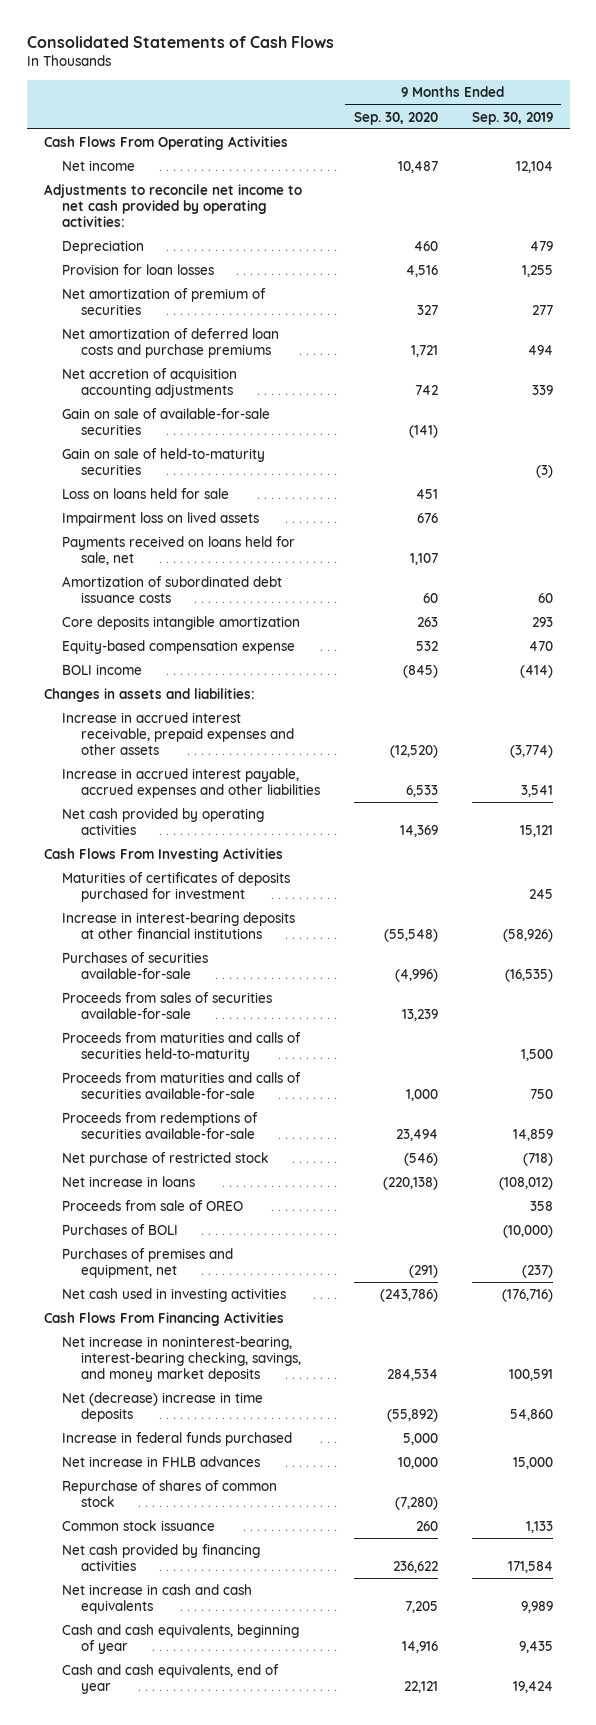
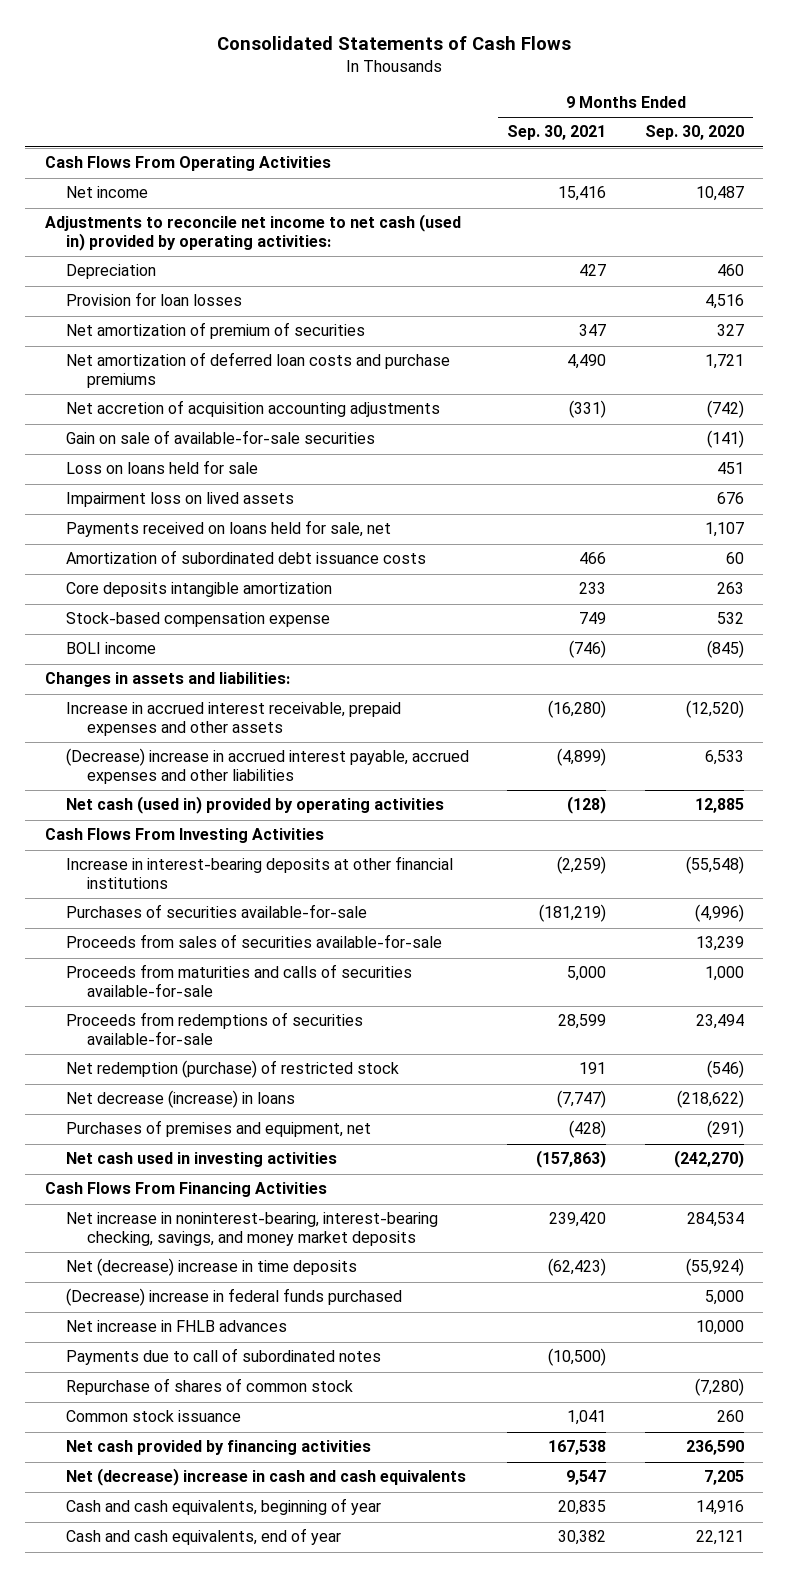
[471,111,553,125] Sep. 30, 2019 -> none
none -> [507,125,607,141] Sep. 30, 2021
[43,184,302,227] Adjustments to reconcile net income to net cash provided by operating activities: -> [44,214,461,252] Adjustments to reconcile net income to net cash (used in) provided by operating activities:
[414,384,438,395] 742 -> [706,400,744,419] (742)
[62,448,266,475] Gain on sale of held-to-maturity securities -> none
[62,640,296,655] Equity-based compensation expense -> [65,612,330,628] Stock-based compensation expense
[62,768,320,798] Increase in accrued interest payable, accrued expenses and other liabilities -> [65,748,469,785] (Decrease) increase in accrued interest payable, accrued expenses and other liabilities
[62,808,265,835] Net cash provided by operating activities -> [65,796,444,815] Net cash (used in) provided by operating activities
[399,824,438,837] 14,369 -> [694,798,744,814] 12,885
[62,872,291,902] Maturities of certificates of deposits purchased for investment -> none
[62,1032,302,1062] Proceeds from maturities and calls of securities held-to-maturity -> none
[62,1200,244,1212] Proceeds from sale of OREO -> none
[62,1224,179,1236] Purchases of BOLI -> none
[62,1152,270,1167] Net purchase of restricted stock -> [65,1060,399,1079] Net redemption (purchase) of restricted stock
[62,1176,196,1188] Net increase in loans -> [65,1090,295,1109] Net decrease (increase) in loans
[382,1177,438,1191] (220,138) -> [676,1090,744,1109] (218,622)
[379,1289,438,1303] (243,786) -> [673,1150,744,1169] (242,270)
[386,1408,438,1422] (55,892) -> [685,1258,744,1277] (55,924)
[62,1432,293,1447] Increase in federal funds purchased -> [65,1288,402,1307] (Decrease) increase in federal funds purchased
none -> [65,1348,381,1366] Payments due to call of subordinated notes
[392,1560,438,1573] 236,622 -> [685,1440,744,1456] 236,590
[62,1584,253,1614] Net increase in cash and cash equivalents -> [65,1468,466,1487] Net (decrease) increase in cash and cash equivalents

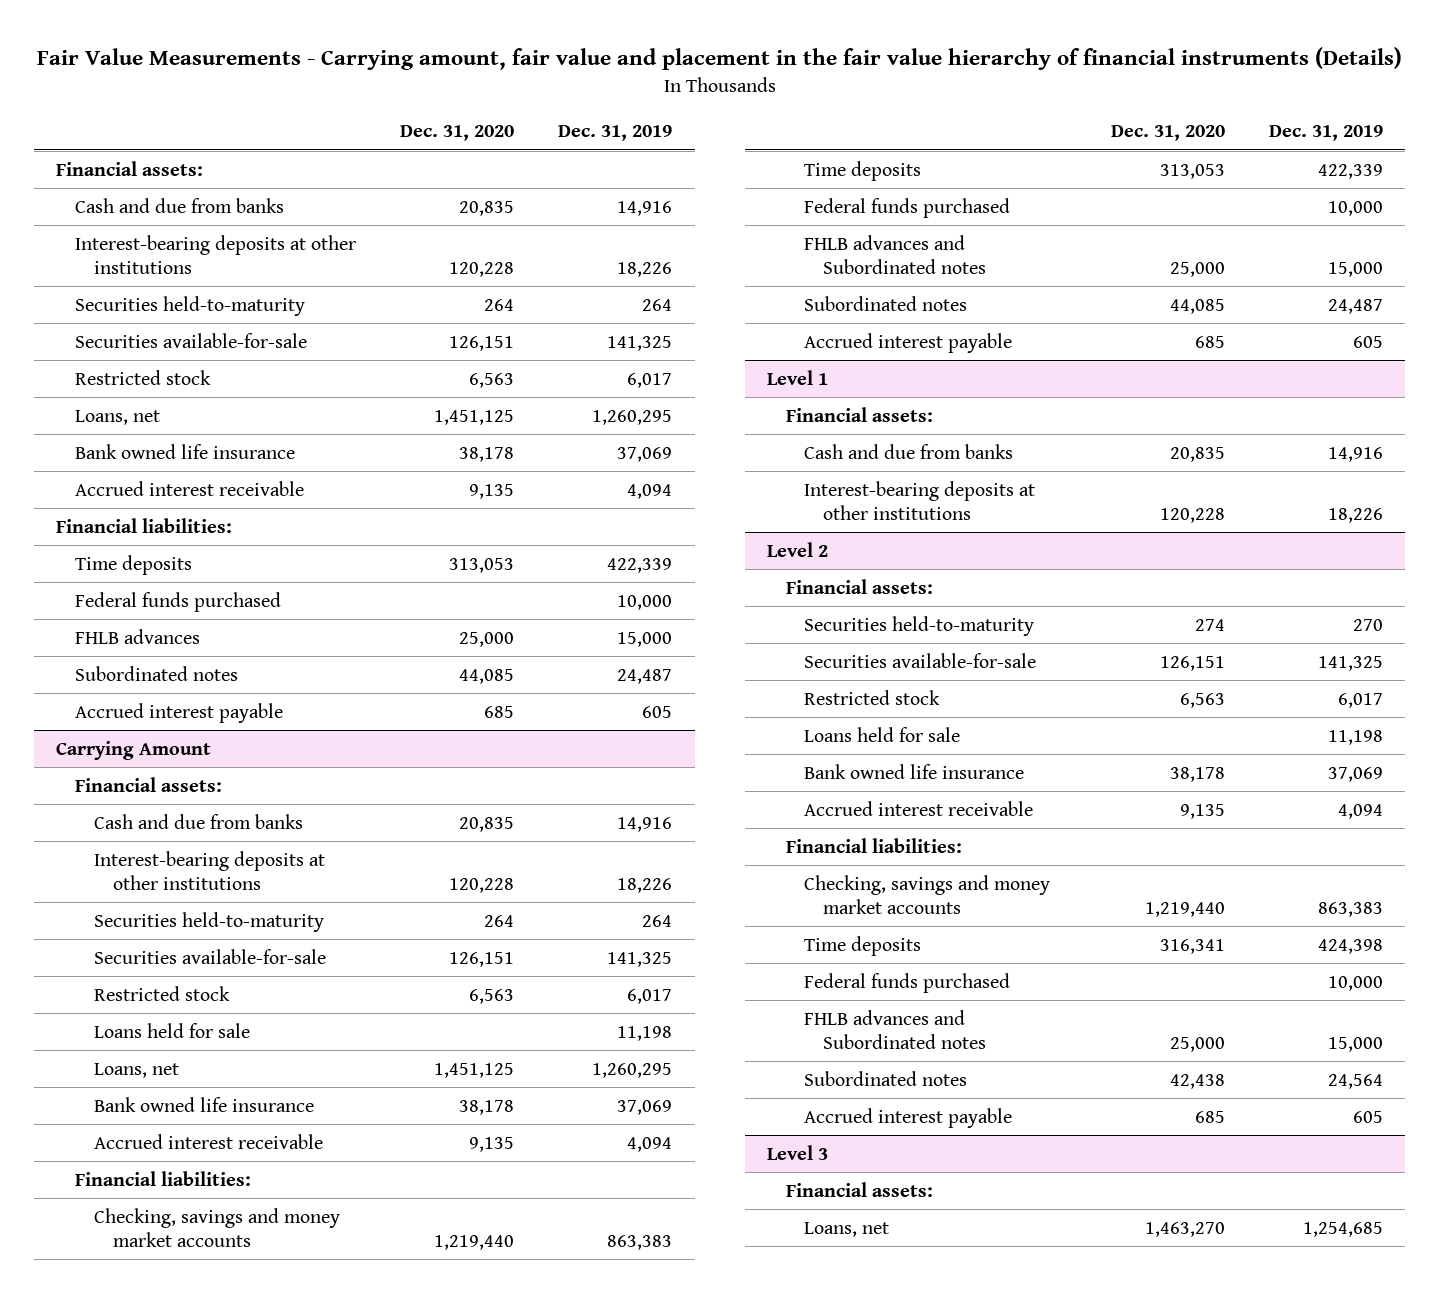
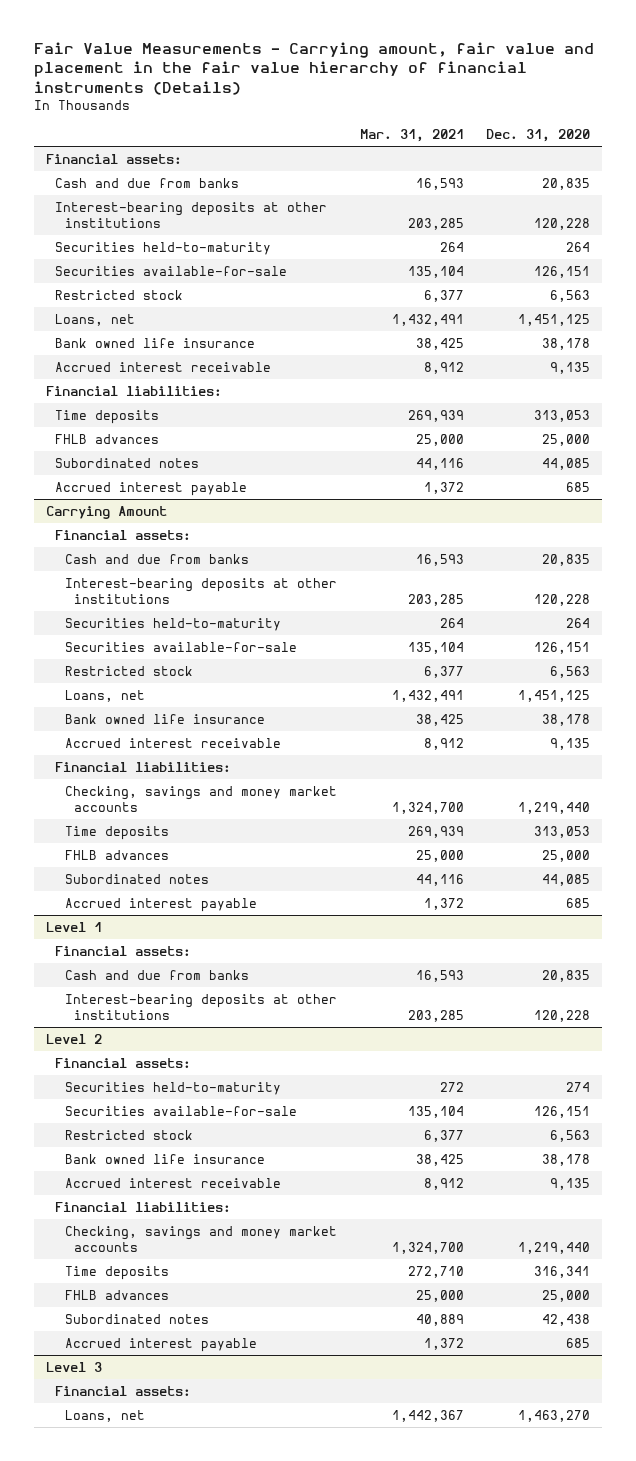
[558,125,673,142] Dec. 31, 2019 -> none
none -> [359,129,464,143] Mar. 31, 2021
[75,591,282,612] Federal funds purchased -> none
[93,1022,250,1038] Loans held for sale -> none
[804,197,1011,218] Federal funds purchased -> none
[804,234,986,274] FHLB advances and Subordinated notes -> none
none -> [64,849,169,860] FHLB advances
[804,726,961,742] Loans held for sale -> none
[804,972,1011,993] Federal funds purchased -> none
[804,1009,986,1049] FHLB advances and Subordinated notes -> none
none -> [64,1289,169,1300] FHLB advances

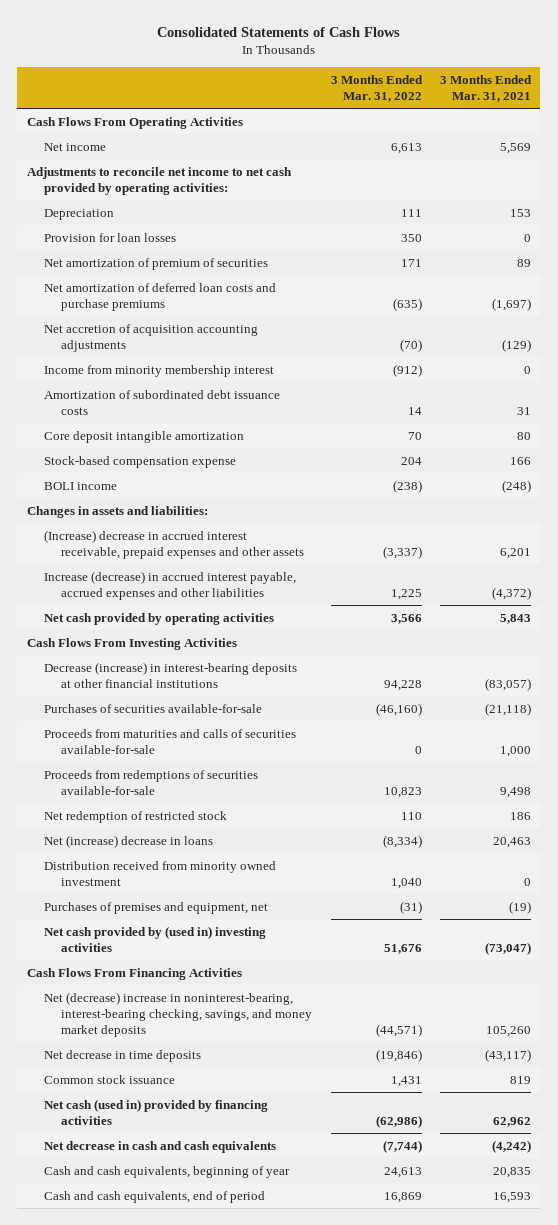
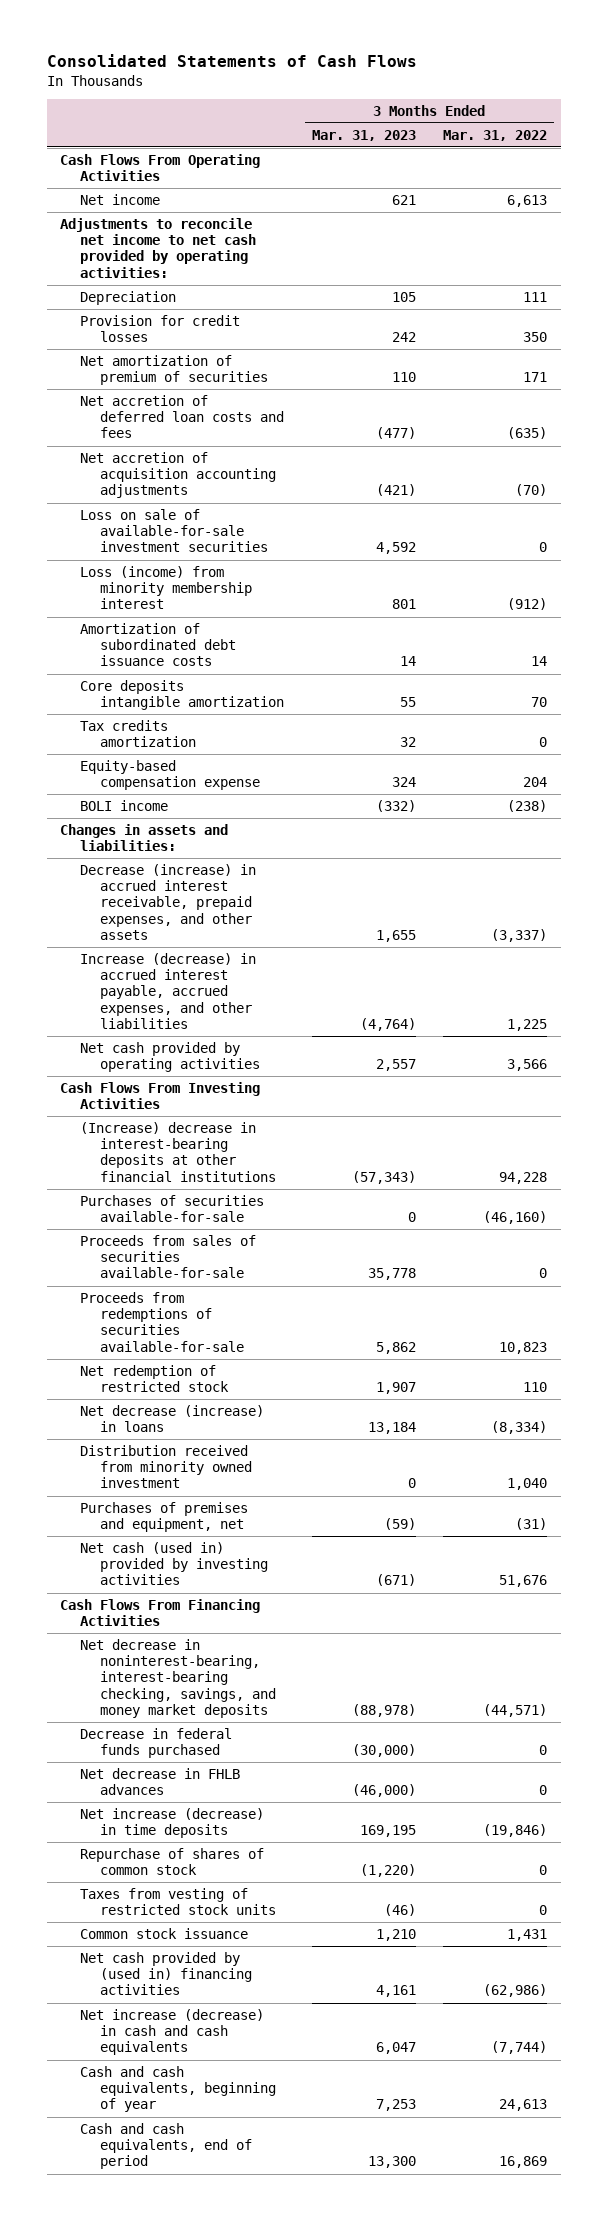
[440,74,533,103] 3 Months Ended Mar. 31, 2021 -> none
none -> [311,129,416,141] Mar. 31, 2023
[43,232,176,242] Provision for loan losses -> [80,314,241,343] Provision for credit losses
[43,282,276,311] Net amortization of deferred loan costs and purchase premiums -> [80,394,285,439] Net accretion of deferred loan costs and fees
none -> [80,508,269,553] Loss on sale of available-for-sale investment securities
[43,364,274,377] Income from minority membership interest -> [80,565,253,610] Loss (income) from minority membership interest
[43,430,244,443] Core deposit intangible amortization -> [80,679,285,711] Core deposits intangible amortization
none -> [80,719,197,748] Tax credits amortization
[43,455,236,468] Stock-based compensation expense -> [80,759,261,791] Equity-based compensation expense
[43,529,305,559] (Increase) decrease in accrued interest receivable, prepaid expenses and other assets -> [80,863,257,940] Decrease (increase) in accrued interest receivable, prepaid expenses, and other assets
[43,570,296,600] Increase (decrease) in accrued interest payable, accrued expenses and other liabilities -> [80,952,257,1029] Increase (decrease) in accrued interest payable, accrued expenses, and other liabilities
[43,661,297,688] Decrease (increase) in interest-bearing deposits at other financial institutions -> [80,1121,277,1182] (Increase) decrease in interest-bearing deposits at other financial institutions
[43,728,296,754] Proceeds from maturities and calls of securities available-for-sale -> [80,1234,257,1279] Proceeds from sales of securities available-for-sale
[43,834,213,848] Net (increase) decrease in loans -> [80,1404,265,1433] Net decrease (increase) in loans
[43,925,266,952] Net cash provided by (used in) investing activities -> [80,1541,269,1586] Net cash (used in) provided by investing activities
[43,991,313,1037] Net (decrease) increase in noninterest-bearing, interest-bearing checking, savings, and money market deposits -> [80,1638,277,1718] Net decrease in noninterest-bearing, interest-bearing checking, savings, and money market deposits
none -> [80,1727,233,1759] Decrease in federal funds purchased
none -> [80,1767,241,1796] Net decrease in FHLB advances
[43,1049,201,1062] Net decrease in time deposits -> [80,1807,265,1839] Net increase (decrease) in time deposits
none -> [80,1847,265,1876] Repurchase of shares of common stock
none -> [80,1887,277,1916] Taxes from vesting of restricted stock units
[43,1098,268,1125] Net cash (used in) provided by financing activities -> [80,1951,253,1996] Net cash provided by (used in) financing activities
[43,1140,276,1153] Net decrease in cash and cash equivalents -> [80,2008,265,2056] Net increase (decrease) in cash and cash equivalents

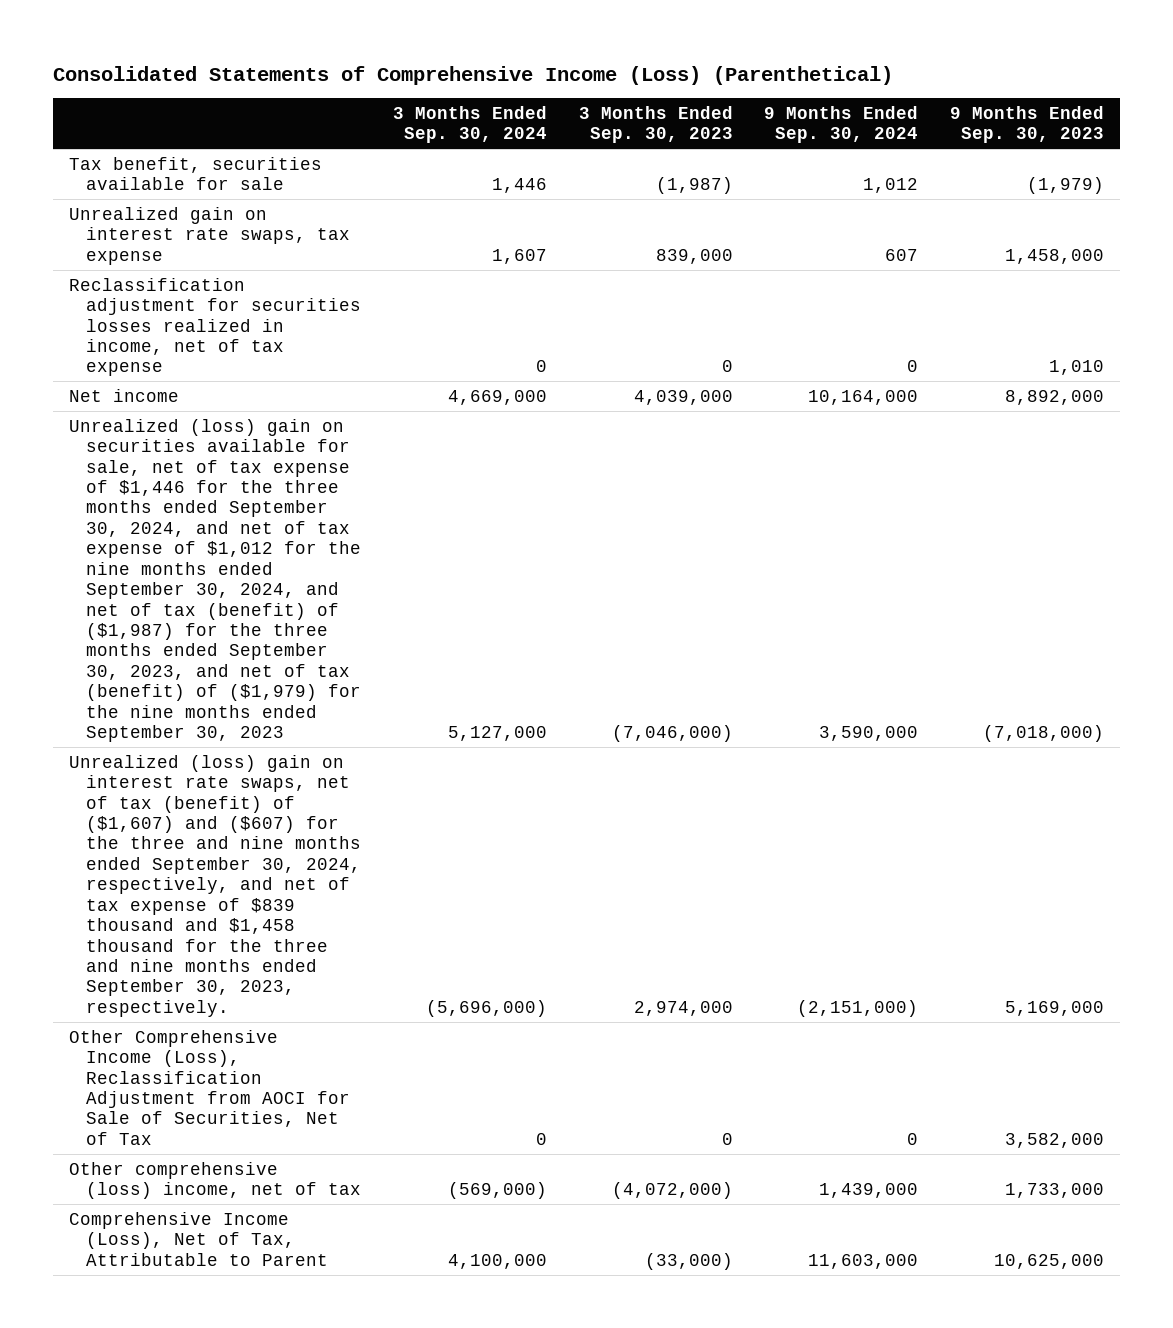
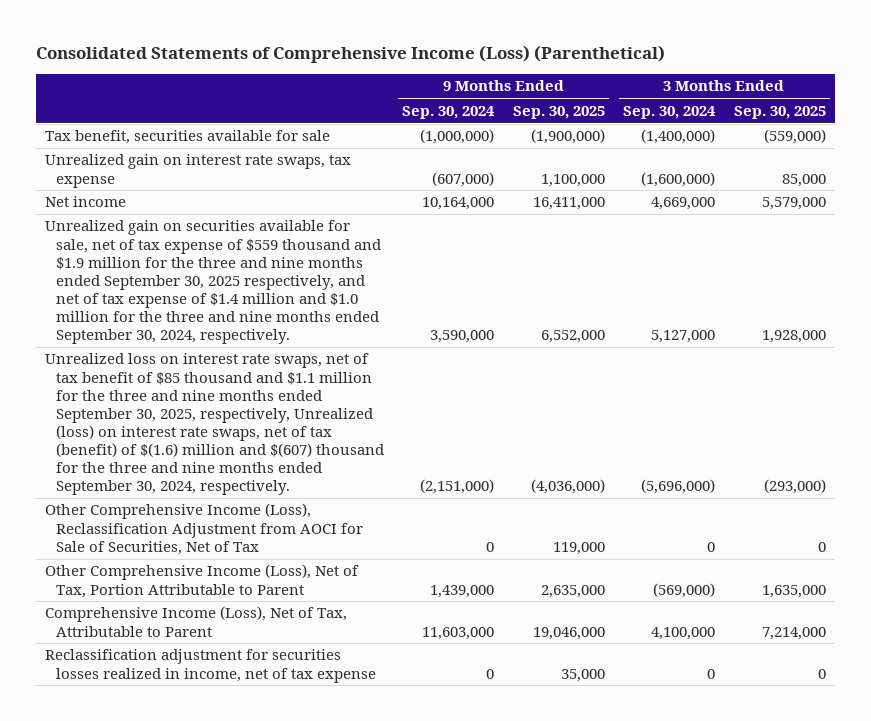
[578,105,733,144] 3 Months Ended Sep. 30, 2023 -> none
[950,105,1105,144] 9 Months Ended Sep. 30, 2023 -> none
none -> [512,105,605,119] Sep. 30, 2025
none -> [733,105,826,119] Sep. 30, 2025
[491,178,547,194] 1,446 -> [641,129,716,145] (1,400,000)
[863,178,919,194] 1,012 -> [420,129,495,145] (1,000,000)
[491,248,547,264] 1,607 -> [641,171,716,187] (1,600,000)
[885,248,919,261] 607 -> [432,171,495,187] (607,000)
[69,418,362,743] Unrealized (loss) gain on securities available for sale, net of tax expense of $1,446 for the three months ended September 30, 2024, and net of tax expense of $1,012 for the nine months ended September 30, 2024, and net of tax (benefit) of ($1,987) for the three months ended September 30, 2023, and net of tax (benefit) of ($1,979) for the nine months ended September 30, 2023 -> [45,220,381,345] Unrealized gain on securities available for sale, net of tax expense of $559 thousand and $1.9 million for the three and nine months ended September 30, 2025 respectively, and net of tax expense of $1.4 million and $1.0 million for the three and nine months ended September 30, 2024, respectively.
[69,754,362,1017] Unrealized (loss) gain on interest rate swaps, net of tax (benefit) of ($1,607) and ($607) for the three and nine months ended September 30, 2024, respectively, and net of tax expense of $839 thousand and $1,458 thousand for the three and nine months ended September 30, 2023, respectively. -> [45,353,384,496] Unrealized loss on interest rate swaps, net of tax benefit of $85 thousand and $1.1 million for the three and nine months ended September 30, 2025, respectively, Unrealized (loss) on interest rate swaps, net of tax (benefit) of $(1.6) million and $(607) thousand for the three and nine months ended September 30, 2024, respectively.
[69,1161,362,1200] Other comprehensive (loss) income, net of tax -> [45,564,360,598] Other Comprehensive Income (Loss), Net of Tax, Portion Attributable to Parent
[69,277,362,377] Reclassification adjustment for securities losses realized in income, net of tax expense -> [45,649,376,683] Reclassification adjustment for securities losses realized in income, net of tax expense

